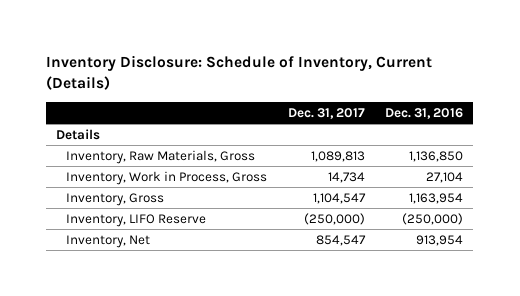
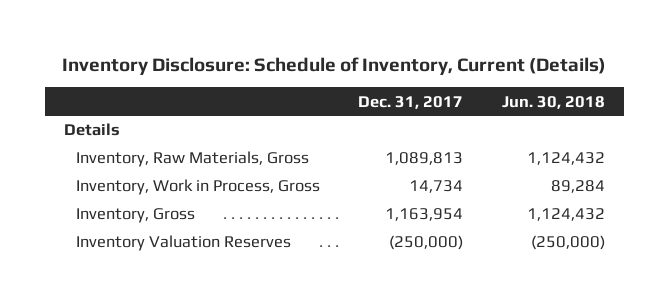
[385,107,464,119] Dec. 31, 2016 -> none
none -> [502,95,606,109] Jun. 30, 2018
[66,214,207,228] Inventory, LIFO Reserve -> none
[66,235,151,249] Inventory, Net -> none
[312,193,366,205] 1,104,547 -> [385,208,464,222] 1,163,954
none -> [75,235,291,252] Inventory Valuation Reserves

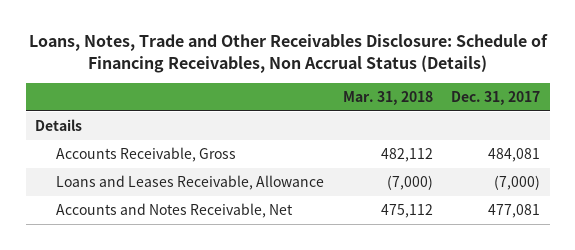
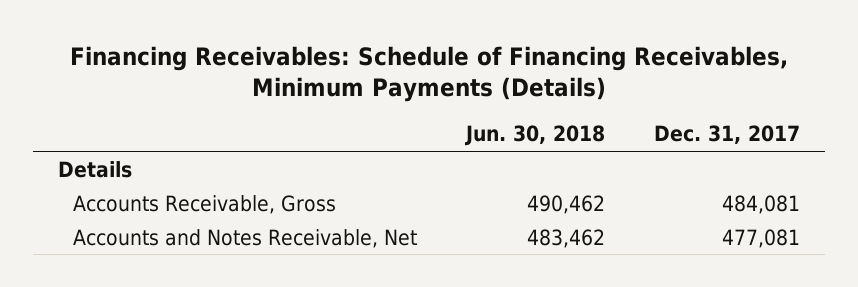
[28,34,548,74] Loans, Notes, Trade and Other Receivables Disclosure: Schedule of Financing Receivables, Non Accrual Status (Details) -> [70,45,789,103] Financing Receivables: Schedule of Financing Receivables, Minimum Payments (Details)
[342,91,433,106] Mar. 31, 2018 -> none
none -> [464,125,606,147] Jun. 30, 2018
[56,174,325,190] Loans and Leases Receivable, Allowance -> none

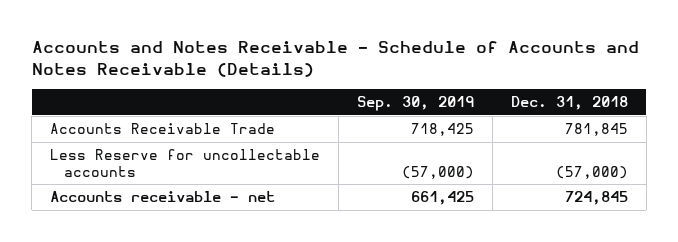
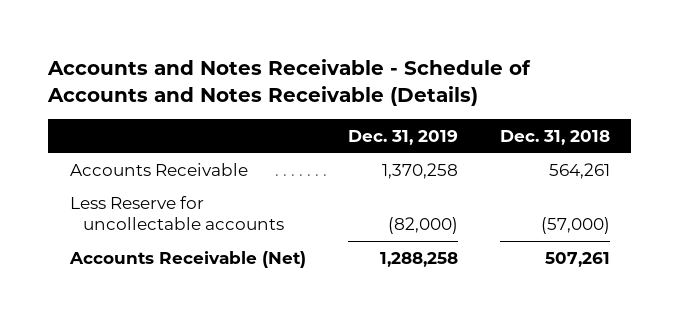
[357,95,475,111] Sep. 30, 2019 -> none
none -> [347,129,458,145] Dec. 31, 2019
[50,123,276,135] Accounts Receivable Trade -> [69,162,248,176] Accounts Receivable
[565,123,629,137] 781,845 -> [549,162,611,179] 564,261
[50,191,276,203] Accounts receivable - net -> [68,250,306,268] Accounts Receivable (Net)
[565,191,629,206] 724,845 -> [545,251,611,267] 507,261

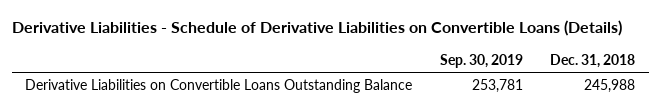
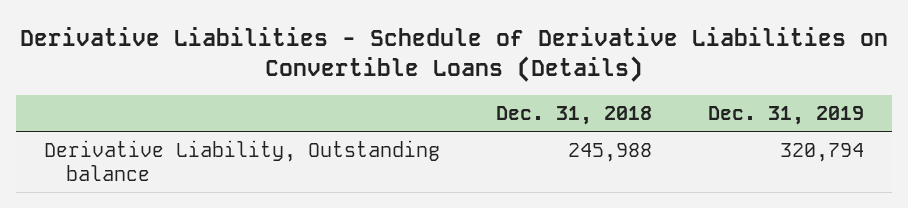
[439,53,523,68] Sep. 30, 2019 -> none
none -> [708,105,865,125] Dec. 31, 2019
[25,79,413,94] Derivative Liabilities on Convertible Loans Outstanding Balance -> [43,139,440,181] Derivative Liability, Outstanding balance

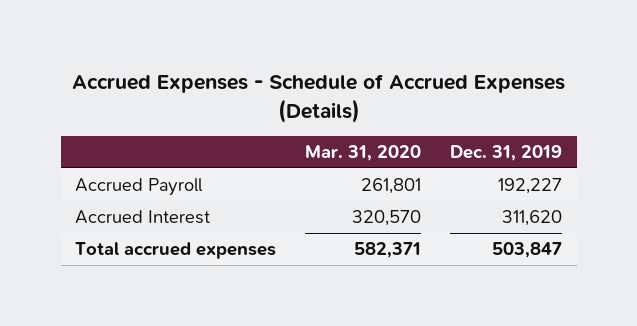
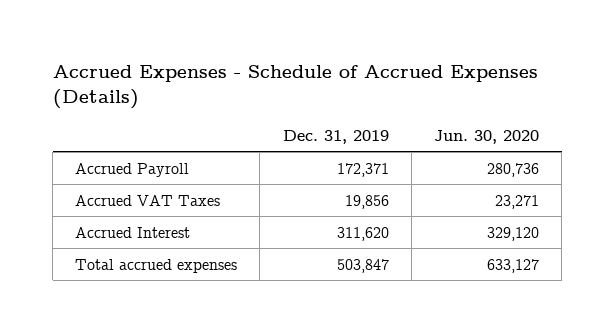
[305,145,422,162] Mar. 31, 2020 -> none
none -> [433,129,539,144] Jun. 30, 2020
[498,178,563,195] 192,227 -> [336,162,389,177] 172,371
none -> [75,194,221,206] Accrued VAT Taxes

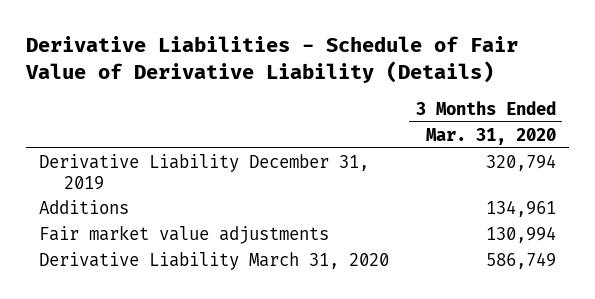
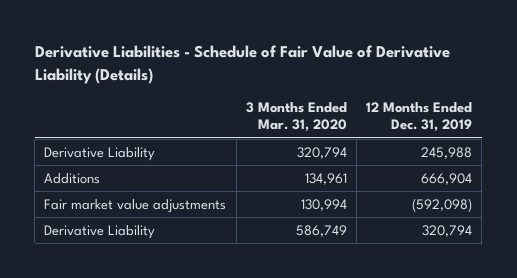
none -> [366,102,473,133] 12 Months Ended Dec. 31, 2019
[38,153,369,190] Derivative Liability December 31, 2019 -> [44,146,156,161] Derivative Liability
[38,251,389,270] Derivative Liability March 31, 2020 -> [44,224,156,239] Derivative Liability

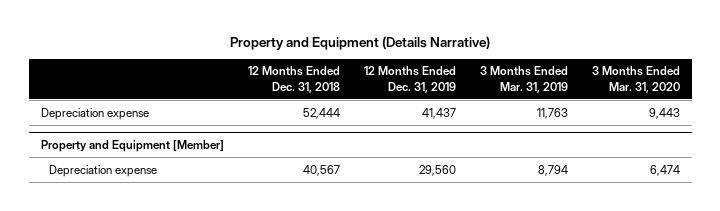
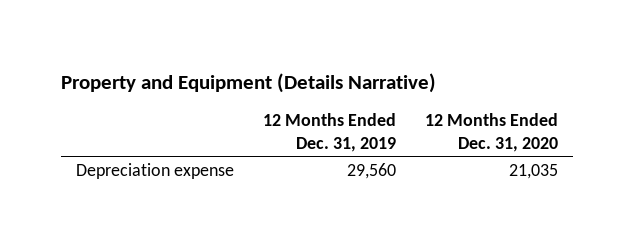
[247,66,340,93] 12 Months Ended Dec. 31, 2018 -> none
[479,66,568,93] 3 Months Ended Mar. 31, 2019 -> none
[591,66,680,93] 3 Months Ended Mar. 31, 2020 -> none
none -> [425,113,559,152] 12 Months Ended Dec. 31, 2020
[40,107,149,120] Depreciation expense -> none
[40,140,224,153] Property and Equipment [Member] -> none

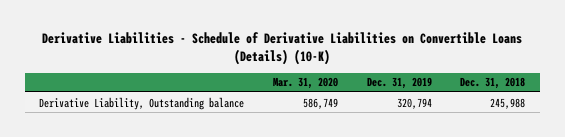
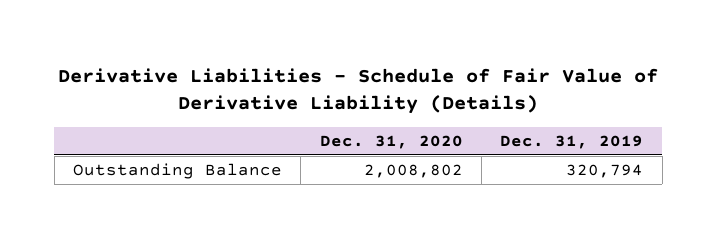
[42,31,523,65] Derivative Liabilities - Schedule of Derivative Liabilities on Convertible Loans (Details) (10-K) -> [58,67,659,115] Derivative Liabilities - Schedule of Fair Value of Derivative Liability (Details)
[272,77,338,90] Mar. 31, 2020 -> none
[460,77,526,90] Dec. 31, 2018 -> none
none -> [319,134,463,149] Dec. 31, 2020
[39,96,245,110] Derivative Liability, Outstanding balance -> [72,163,282,180] Outstanding Balance

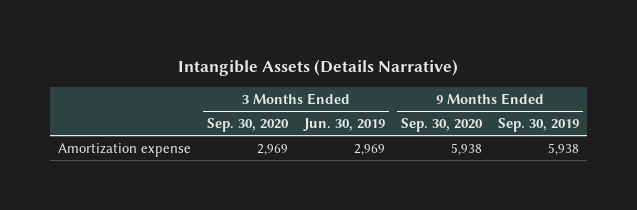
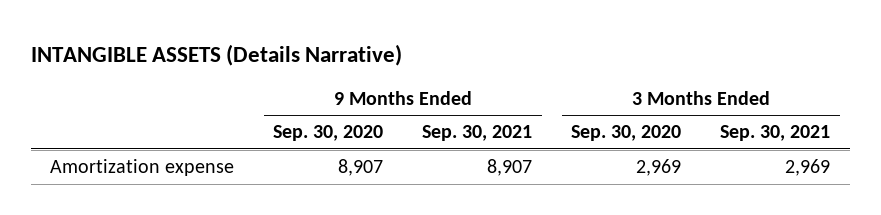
[178,59,459,77] Intangible Assets (Details Narrative) -> [30,43,402,66] INTANGIBLE ASSETS (Details Narrative)
[302,117,385,131] Jun. 30, 2019 -> none
[498,117,580,132] Sep. 30, 2019 -> none
none -> [422,125,533,142] Sep. 30, 2021
none -> [720,125,831,142] Sep. 30, 2021
[450,142,482,156] 5,938 -> [338,159,384,177] 8,907

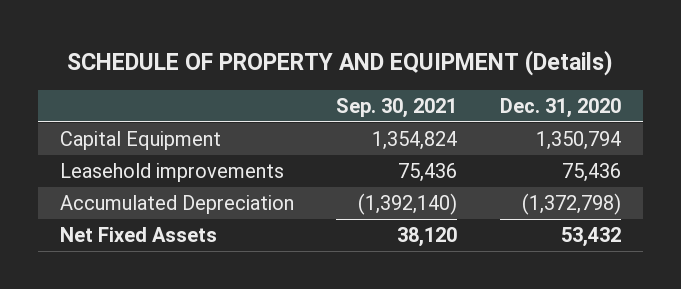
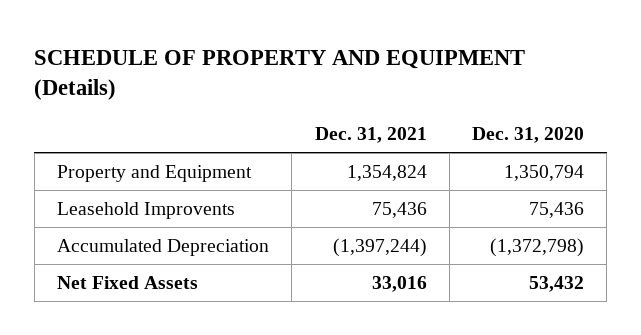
[336,97,458,118] Sep. 30, 2021 -> none
none -> [314,127,427,144] Dec. 31, 2021
[59,131,221,151] Capital Equipment -> [57,165,253,183] Property and Equipment
[59,163,284,183] Leasehold improvements -> [57,202,236,220] Leasehold Improvents

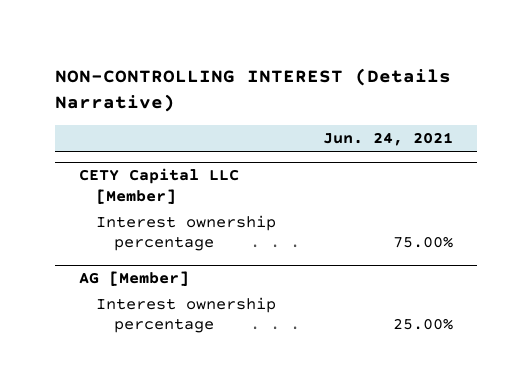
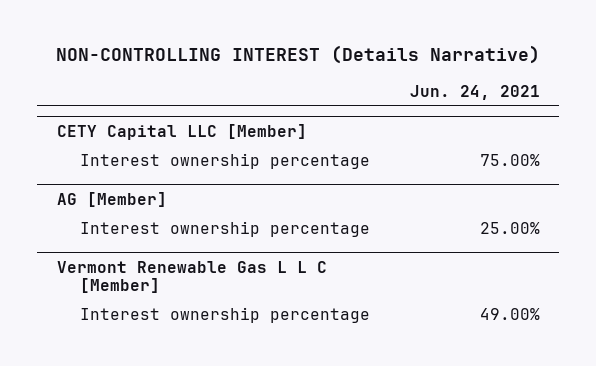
none -> [56,260,327,294] Vermont Renewable Gas L L C [Member]
none -> [79,307,370,324] Interest ownership percentage

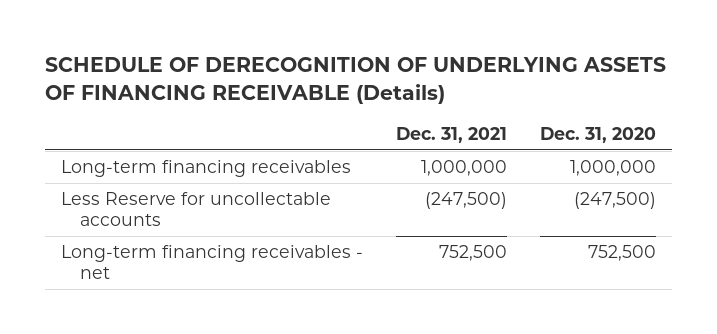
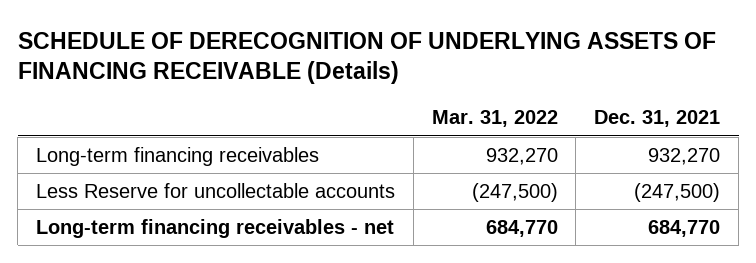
[539,126,656,143] Dec. 31, 2020 -> none
none -> [431,110,558,128] Mar. 31, 2022
[421,160,508,177] 1,000,000 -> [648,147,721,165] 932,270
[439,245,508,262] 752,500 -> [648,219,721,237] 684,770

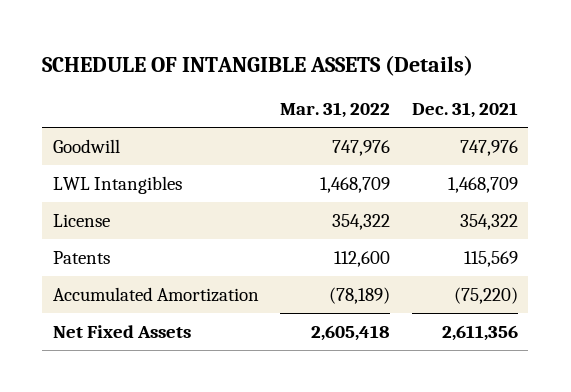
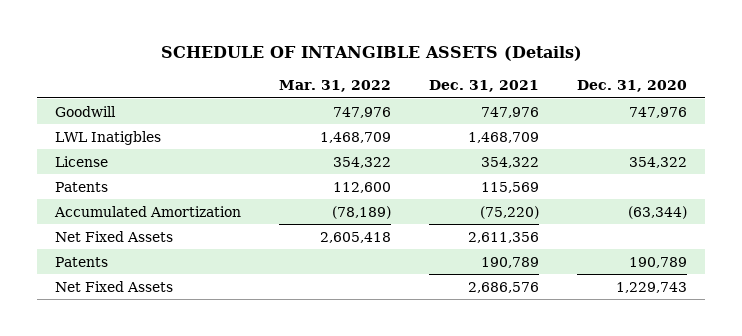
none -> [576,80,687,93] Dec. 31, 2020
[52,175,182,194] LWL Intangibles -> [55,130,162,145] LWL Inatigbles
none -> [55,256,109,267] Patents
none -> [55,280,174,292] Net Fixed Assets

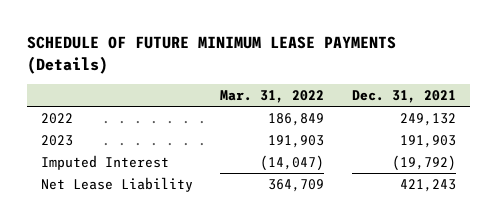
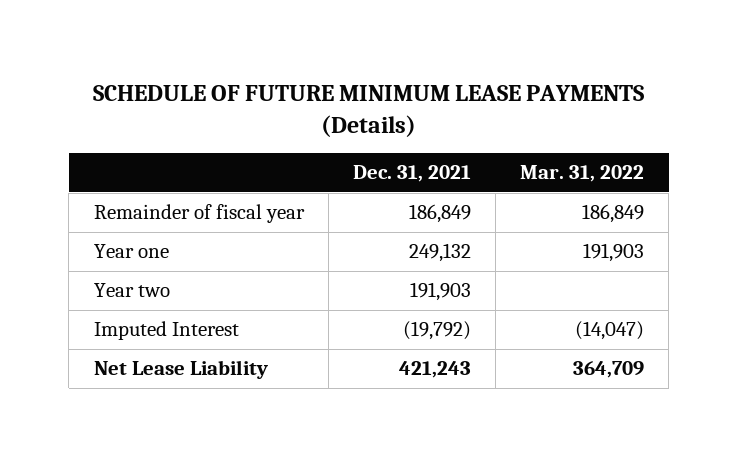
[40,113,73,125] 2022 -> none
[40,135,73,147] 2023 -> none
none -> [93,204,305,224] Remainder of fiscal year
none -> [93,244,169,259] Year one
none -> [93,283,170,298] Year two

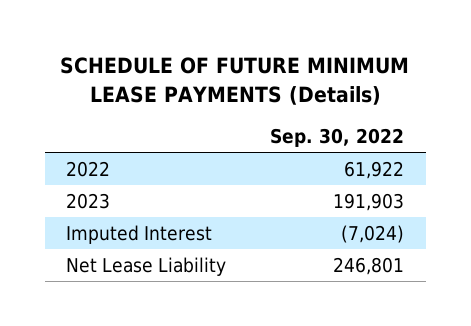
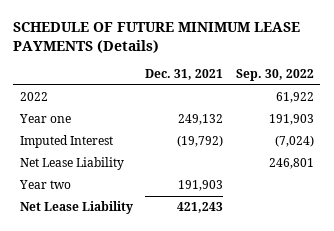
none -> [145,69,224,81] Dec. 31, 2021
[66,192,111,209] 2023 -> [18,114,71,124] Year one
none -> [18,180,71,190] Year two
none -> [19,201,133,215] Net Lease Liability

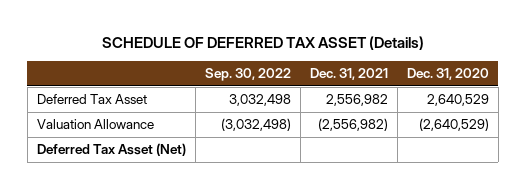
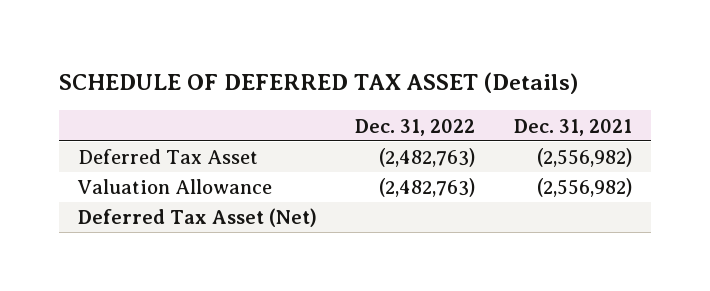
[204,68,291,82] Sep. 30, 2022 -> none
[406,68,489,81] Dec. 31, 2020 -> none
none -> [355,118,476,136] Dec. 31, 2022
[325,94,388,107] 2,556,982 -> [536,148,632,168] (2,556,982)

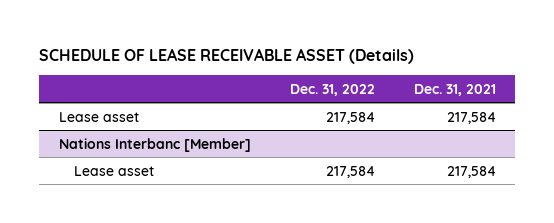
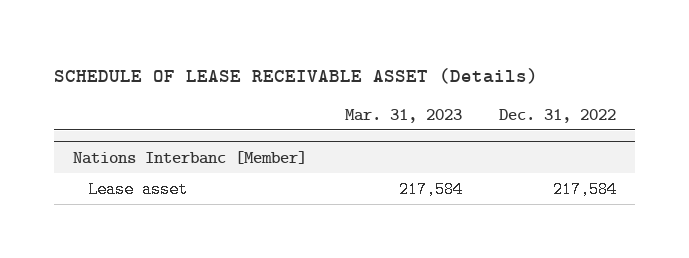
[413,83,496,96] Dec. 31, 2021 -> none
none -> [344,108,462,123] Mar. 31, 2023
[58,111,139,122] Lease asset -> none

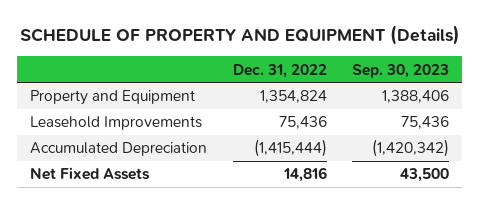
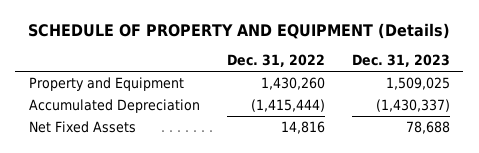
[352,63,450,78] Sep. 30, 2023 -> none
none -> [351,54,450,68] Dec. 31, 2023
[30,116,203,131] Leasehold Improvements -> none
[259,90,327,104] 1,354,824 -> [260,76,325,90] 1,430,260

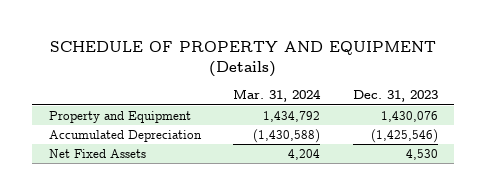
[226,54,325,68] Dec. 31, 2022 -> none
none -> [233,89,322,103] Mar. 31, 2024
[385,76,450,90] 1,509,025 -> [381,111,439,123] 1,430,076
[375,98,450,112] (1,430,337) -> [371,129,439,144] (1,425,546)
[405,120,450,134] 78,688 -> [406,149,439,161] 4,530

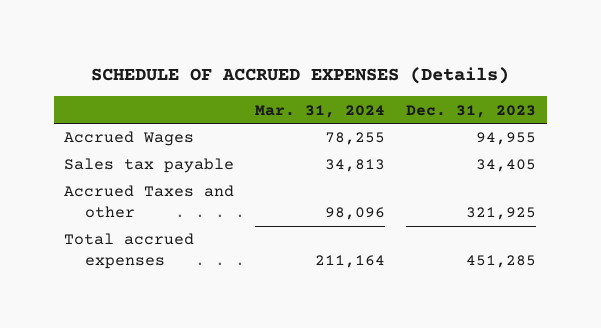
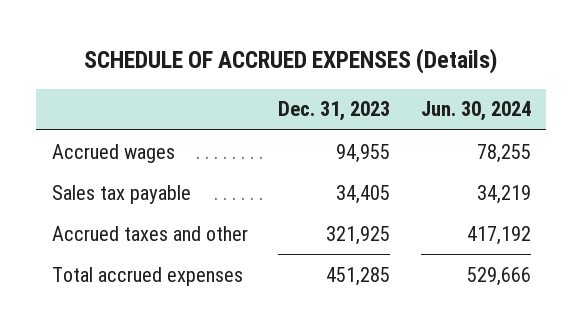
[255,104,386,118] Mar. 31, 2024 -> none
none -> [420,101,531,122] Jun. 30, 2024
[64,131,195,147] Accrued Wages -> [51,143,175,163] Accrued wages
[64,185,235,219] Accrued Taxes and other -> [51,225,248,241] Accrued taxes and other

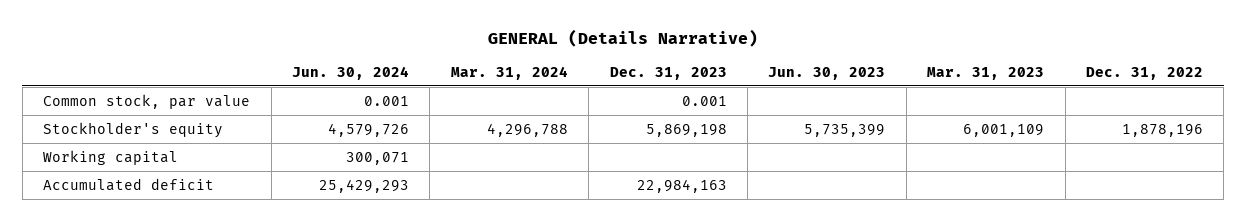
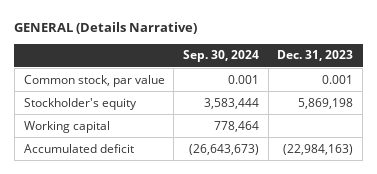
[291,65,409,80] Jun. 30, 2024 -> none
[450,65,568,80] Mar. 31, 2024 -> none
[768,66,886,80] Jun. 30, 2023 -> none
[927,66,1045,80] Mar. 31, 2023 -> none
[1085,66,1203,80] Dec. 31, 2022 -> none
none -> [183,50,260,63] Sep. 30, 2024
[636,178,727,193] 22,984,163 -> [283,143,354,155] (22,984,163)

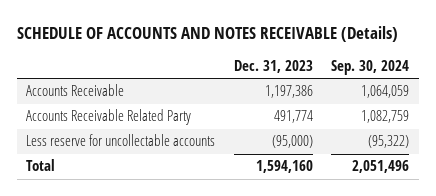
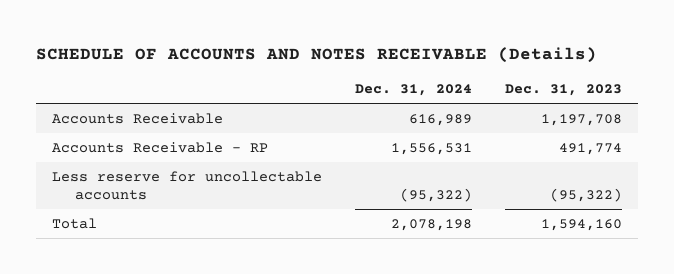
[331,60,410,76] Sep. 30, 2024 -> none
none -> [354,84,472,97] Dec. 31, 2024
[264,85,313,99] 1,197,386 -> [540,113,622,126] 1,197,708
[26,109,192,126] Accounts Receivable Related Party -> [52,141,269,153] Accounts Receivable - RP
[271,135,313,149] (95,000) -> [549,187,622,202] (95,322)

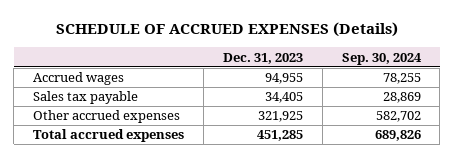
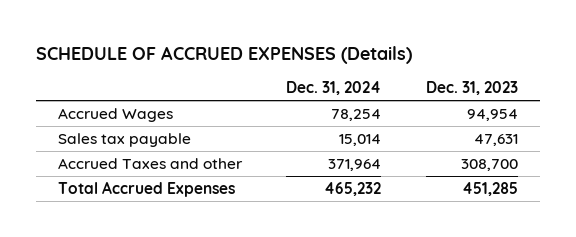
[341,52,422,65] Sep. 30, 2024 -> none
none -> [286,81,382,96] Dec. 31, 2024
[33,72,125,86] Accrued wages -> [57,108,173,123] Accrued Wages
[264,73,303,85] 94,955 -> [466,109,518,122] 94,954
[264,92,303,104] 34,405 -> [473,134,518,147] 47,631
[33,110,181,124] Other accrued expenses -> [57,158,243,170] Accrued Taxes and other
[257,111,303,123] 321,925 -> [460,159,518,172] 308,700
[33,129,185,143] Total accrued expenses -> [57,181,235,198] Total Accrued Expenses

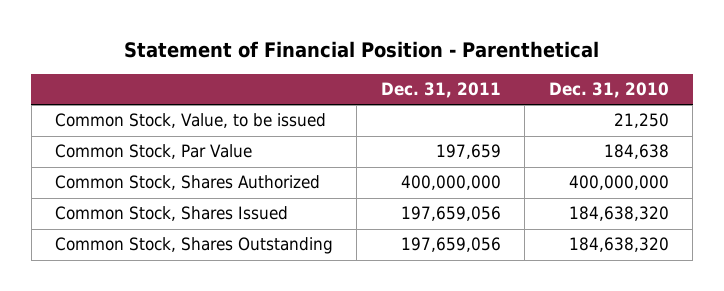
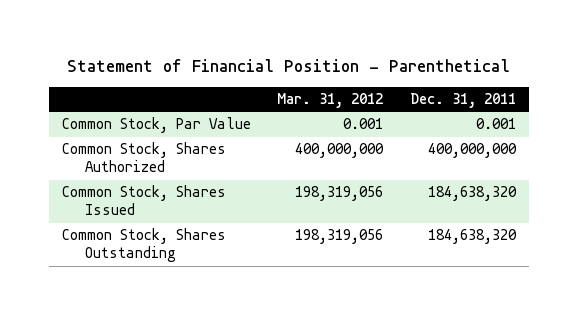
[548,82,669,99] Dec. 31, 2010 -> none
none -> [277,93,384,109] Mar. 31, 2012
[55,113,327,129] Common Stock, Value, to be issued -> none
[435,144,501,160] 197,659 -> [475,118,516,130] 0.001
[400,206,501,222] 197,659,056 -> [427,186,517,202] 184,638,320
[400,237,501,253] 197,659,056 -> [427,229,517,245] 184,638,320

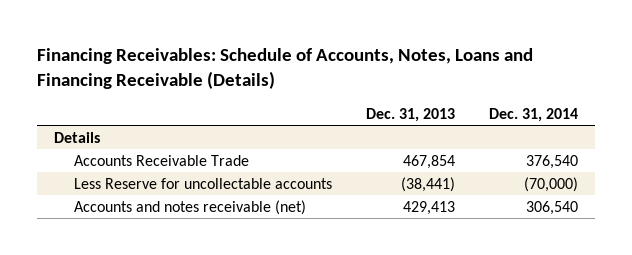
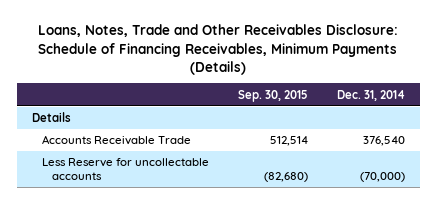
[36,48,533,90] Financing Receivables: Schedule of Accounts, Notes, Loans and Financing Receivable (Details) -> [38,24,399,75] Loans, Notes, Trade and Other Receivables Disclosure: Schedule of Financing Receivables, Minimum Payments (Details)
[365,107,455,122] Dec. 31, 2013 -> none
none -> [237,89,308,102] Sep. 30, 2015
[73,199,306,215] Accounts and notes receivable (net) -> none

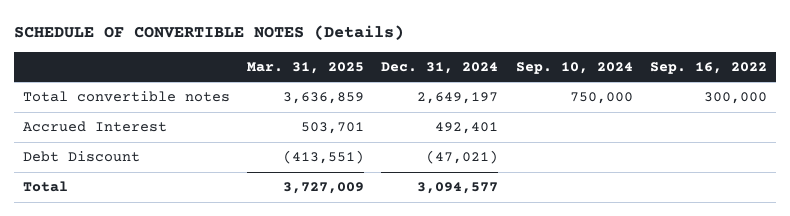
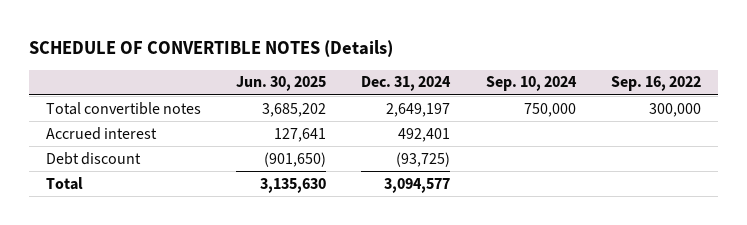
[246,61,364,74] Mar. 31, 2025 -> none
none -> [236,76,327,92] Jun. 30, 2025
[22,121,167,133] Accrued Interest -> [46,126,158,140] Accrued interest
[22,151,140,163] Debt Discount -> [46,151,142,165] Debt discount
[426,150,499,165] (47,021) -> [396,151,451,167] (93,725)

